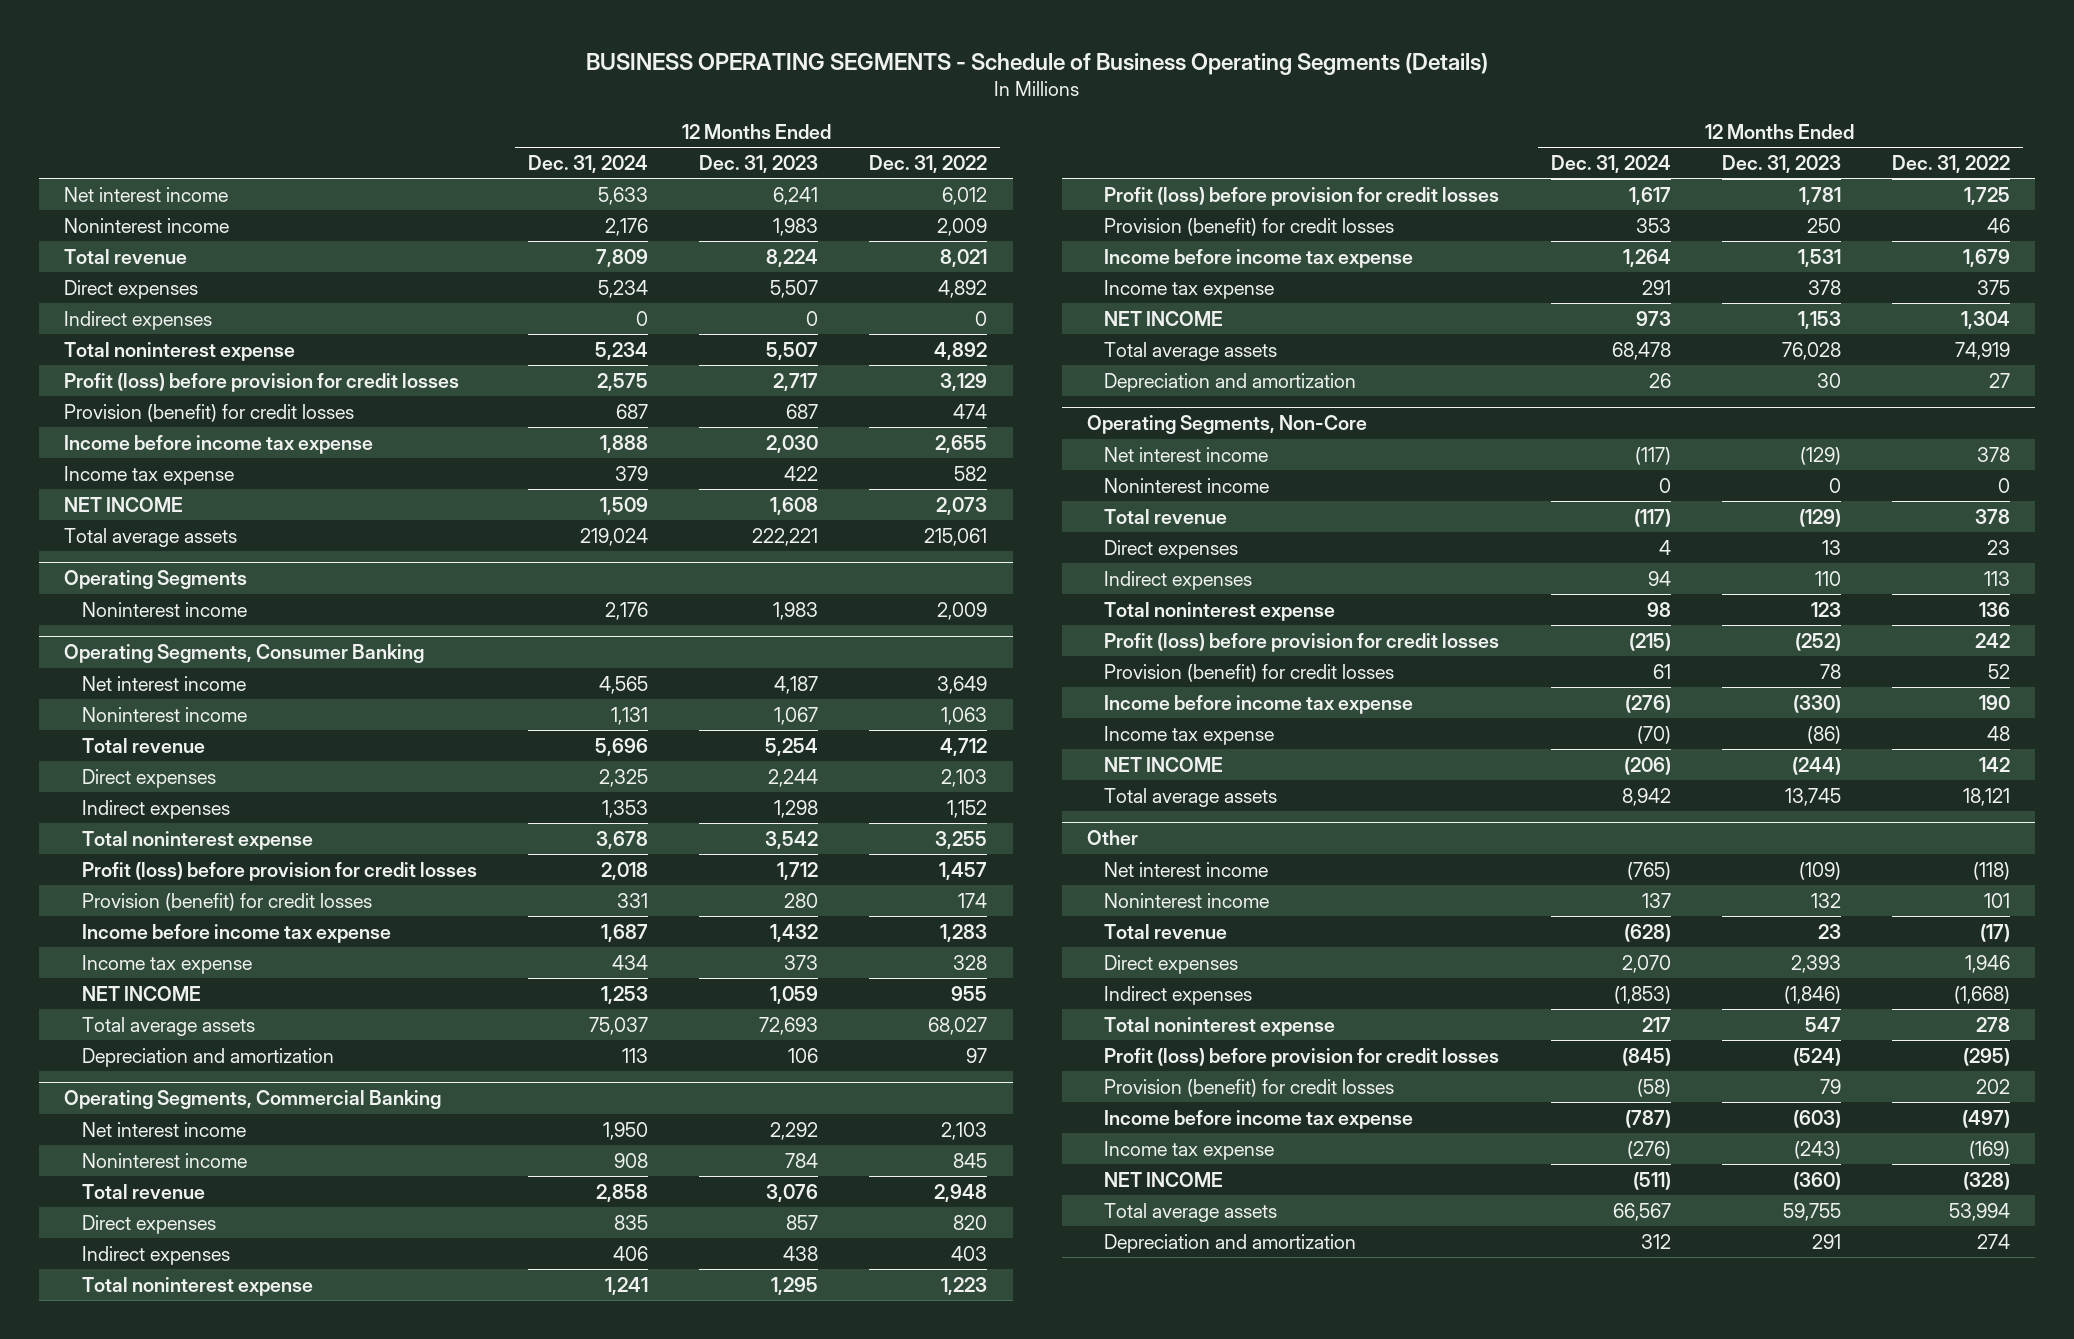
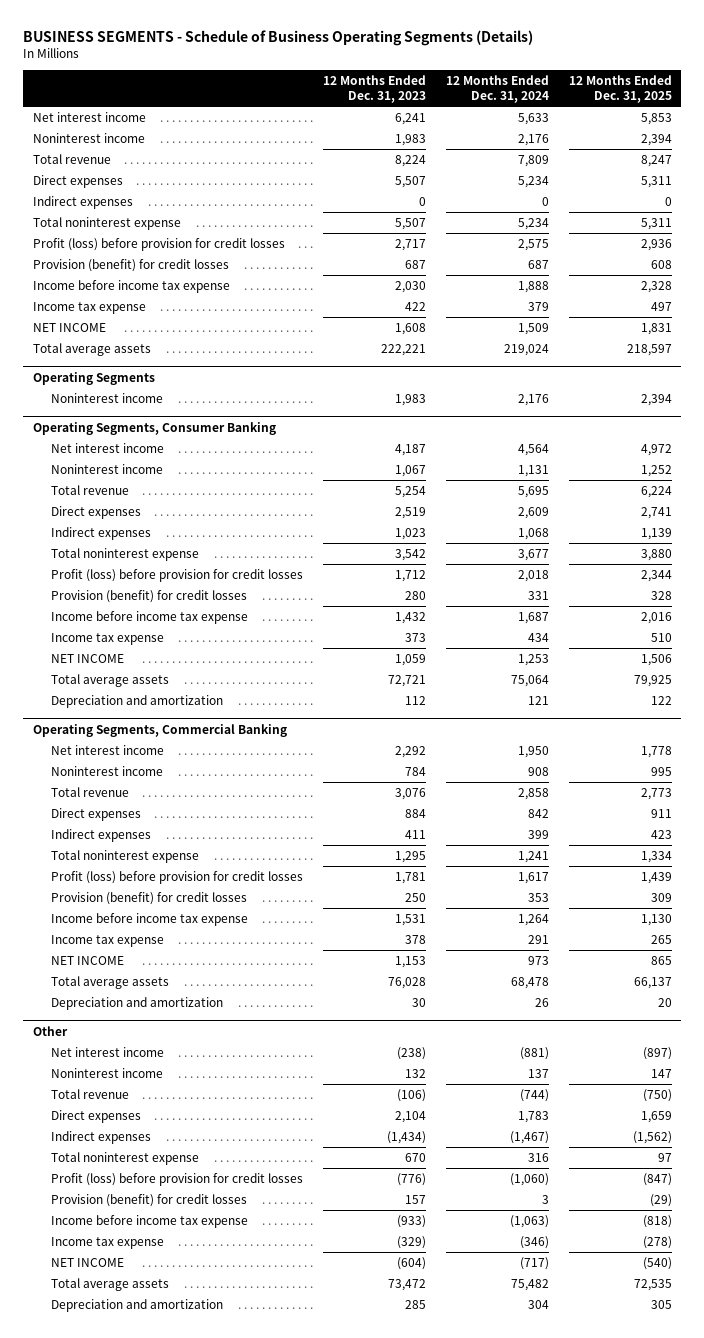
[586,52,1489,75] BUSINESS OPERATING SEGMENTS - Schedule of Business Operating Segments (Details) -> [22,29,533,46] BUSINESS SEGMENTS - Schedule of Business Operating Segments (Details)
[868,154,987,173] Dec. 31, 2022 -> none
none -> [568,74,672,104] 12 Months Ended Dec. 31, 2025
[598,675,648,694] 4,565 -> [517,443,549,456] 4,564
[594,737,648,756] 5,696 -> [517,485,549,498] 5,695
[598,768,648,787] 2,325 -> [517,506,549,519] 2,609
[767,768,818,787] 2,244 -> [395,506,427,519] 2,519
[601,799,648,818] 1,353 -> [517,527,549,540] 1,068
[773,799,818,818] 1,298 -> [395,527,427,540] 1,023
[595,830,648,849] 3,678 -> [517,548,549,561] 3,677
[588,1016,648,1035] 75,037 -> [510,674,549,687] 75,064
[758,1016,818,1035] 72,693 -> [388,674,427,687] 72,721
[621,1047,648,1063] 113 -> [527,695,549,705] 121
[787,1047,818,1063] 106 -> [405,695,427,705] 112
[613,1214,648,1230] 835 -> [527,808,549,818] 842
[785,1214,818,1230] 857 -> [405,808,427,818] 884
[612,1245,648,1261] 406 -> [527,829,549,839] 399
[782,1245,818,1261] 438 -> [405,829,427,839] 411
[1087,415,1368,435] Operating Segments, Non-Core -> none
[1104,446,1269,462] Net interest income -> none
[1104,477,1270,493] Noninterest income -> none
[1104,508,1228,524] Total revenue -> none
[1104,539,1239,559] Direct expenses -> none
[1104,570,1253,590] Indirect expenses -> none
[1104,601,1336,621] Total noninterest expense -> none
[1104,632,1500,652] Profit (loss) before provision for credit losses -> none
[1104,663,1395,682] Provision (benefit) for credit losses -> none
[1104,694,1414,714] Income before income tax expense -> none
[1104,725,1275,745] Income tax expense -> none
[1104,756,1224,772] NET INCOME -> none
[1104,787,1278,807] Total average assets -> none
[1626,861,1671,880] (765) -> [519,1046,549,1060] (881)
[1798,861,1841,880] (109) -> [397,1046,427,1060] (238)
[1623,923,1671,942] (628) -> [519,1088,549,1102] (744)
[1817,923,1841,939] 23 -> [397,1088,427,1102] (106)
[1621,954,1671,973] 2,070 -> [517,1110,549,1123] 1,783
[1790,954,1841,973] 2,393 -> [395,1110,427,1123] 2,104
[1613,985,1671,1004] (1,853) -> [509,1130,549,1144] (1,467)
[1783,985,1841,1004] (1,846) -> [387,1130,427,1144] (1,434)
[1641,1016,1671,1032] 217 -> [527,1152,549,1162] 316
[1804,1016,1841,1032] 547 -> [405,1152,427,1162] 670
[1621,1047,1671,1066] (845) -> [509,1172,549,1186] (1,060)
[1792,1047,1841,1066] (524) -> [397,1172,427,1186] (776)
[1636,1078,1671,1097] (58) -> [541,1194,549,1204] 3
[1819,1078,1841,1094] 79 -> [405,1194,427,1204] 157
[1624,1109,1671,1128] (787) -> [509,1214,549,1228] (1,063)
[1792,1109,1841,1128] (603) -> [397,1214,427,1228] (933)
[1626,1140,1671,1159] (276) -> [519,1235,549,1249] (346)
[1793,1140,1841,1159] (243) -> [397,1235,427,1249] (329)
[1632,1171,1671,1190] (511) -> [519,1256,549,1270] (717)
[1792,1171,1841,1190] (360) -> [397,1256,427,1270] (604)
[1612,1202,1671,1221] 66,567 -> [510,1278,549,1291] 75,482
[1782,1202,1841,1221] 59,755 -> [388,1278,427,1291] 73,472
[1640,1233,1671,1249] 312 -> [527,1299,549,1309] 304
[1811,1233,1841,1249] 291 -> [405,1299,427,1309] 285

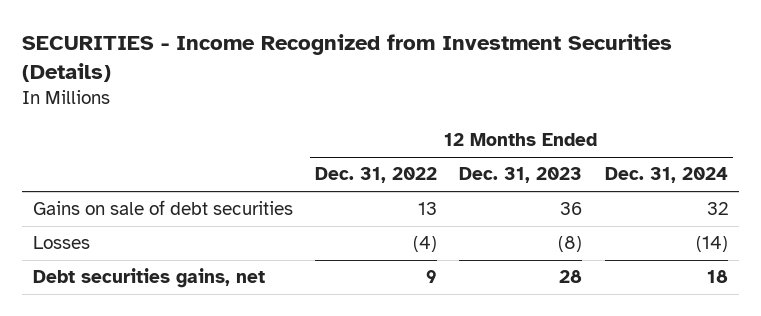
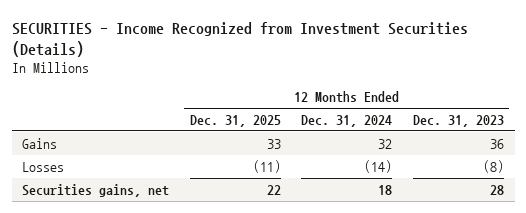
[315,167,438,184] Dec. 31, 2022 -> none
none -> [189,114,281,127] Dec. 31, 2025
[32,200,293,216] Gains on sale of debt securities -> [21,137,57,149] Gains
[32,268,265,289] Debt securities gains, net -> [21,183,169,197] Securities gains, net

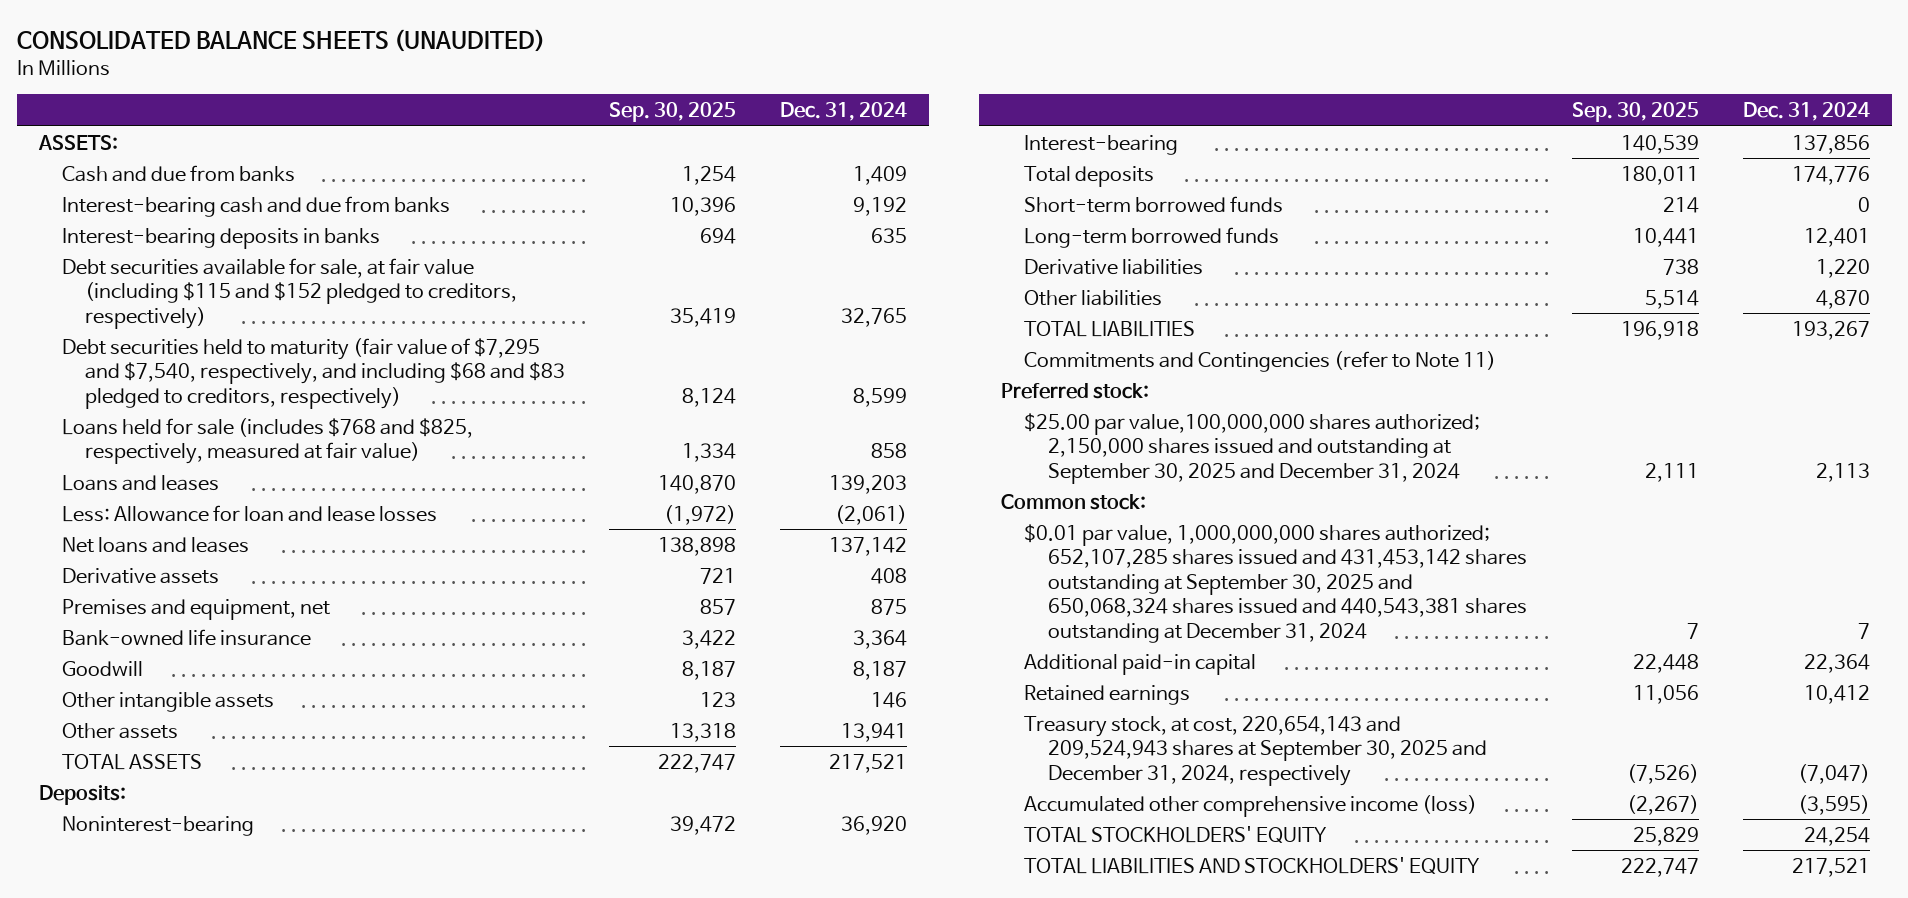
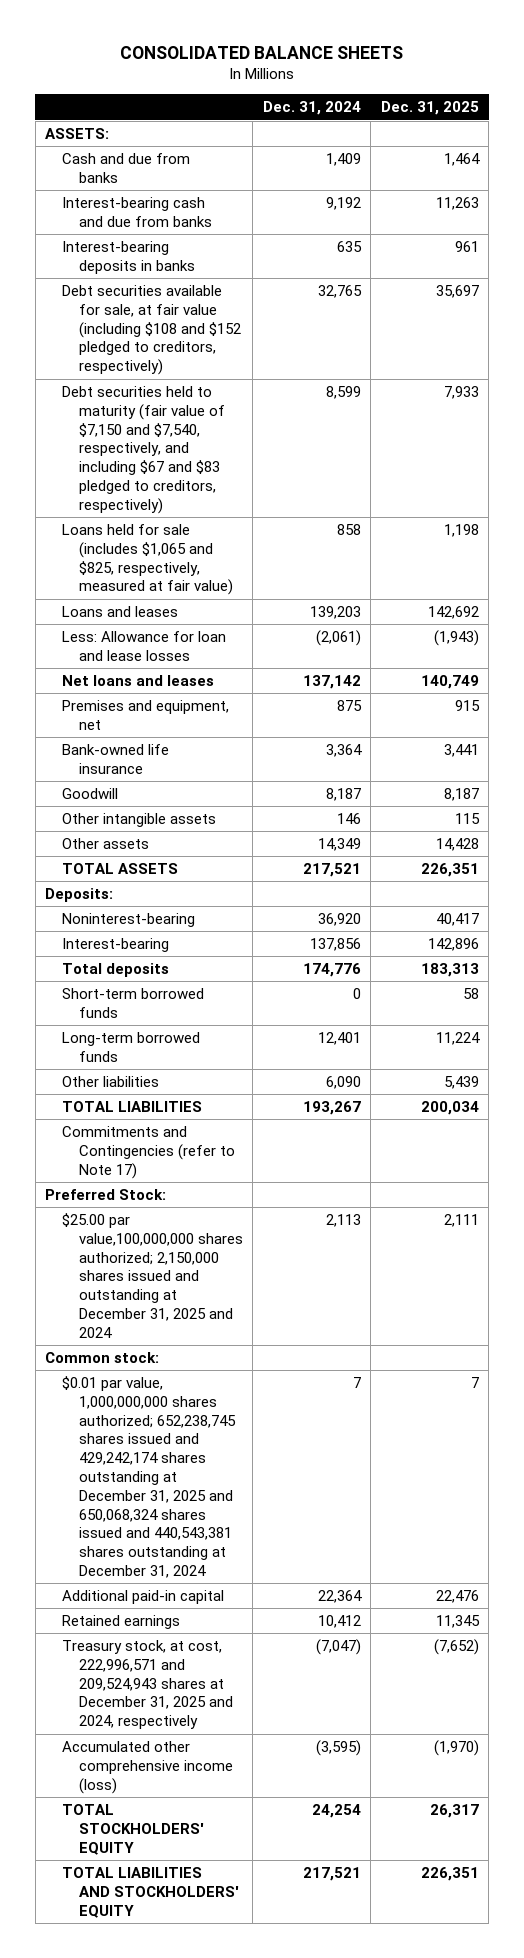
[16,28,545,52] CONSOLIDATED BALANCE SHEETS (UNAUDITED) -> [120,45,404,59] CONSOLIDATED BALANCE SHEETS
[609,102,737,123] Sep. 30, 2025 -> none
none -> [380,101,479,116] Dec. 31, 2025
[61,257,518,329] Debt securities available for sale, at fair value (including $115 and $152 pledged to creditors, respectively) -> [62,285,241,376] Debt securities available for sale, at fair value (including $108 and $152 pledged to creditors, respectively)
[61,337,566,409] Debt securities held to maturity (fair value of $7,295 and $7,540, respectively, and including $68 and $83 pledged to creditors, respectively) -> [62,386,225,514] Debt securities held to maturity (fair value of $7,150 and $7,540, respectively, and including $67 and $83 pledged to creditors, respectively)
[61,417,473,465] Loans held for sale (includes $768 and $825, respectively, measured at fair value) -> [62,524,233,596] Loans held for sale (includes $1,065 and $825, respectively, measured at fair value)
[61,567,219,584] Derivative assets -> none
[841,722,908,742] 13,941 -> [317,838,361,852] 14,349
[1024,258,1204,275] Derivative liabilities -> none
[1815,289,1870,309] 4,870 -> [325,1076,361,1090] 6,090
[1024,350,1497,372] Commitments and Contingencies (refer to Note 11) -> [62,1126,235,1179] Commitments and Contingencies (refer to Note 17)
[1001,382,1150,399] Preferred stock: -> [45,1189,167,1201] Preferred Stock:
[1024,412,1481,484] $25.00 par value,100,000,000 shares authorized; 2,150,000 shares issued and outstanding at September 30, 2025 and December 31, 2024 -> [62,1213,243,1338] $25.00 par value,100,000,000 shares authorized; 2,150,000 shares issued and outstanding at December 31, 2025 and 2024
[1024,523,1527,643] $0.01 par value, 1,000,000,000 shares authorized; 652,107,285 shares issued and 431,453,142 shares outstanding at September 30, 2025 and 650,068,324 shares issued and 440,543,381 shares outstanding at December 31, 2024 -> [62,1376,236,1578] $0.01 par value, 1,000,000,000 shares authorized; 652,238,745 shares issued and 429,242,174 shares outstanding at December 31, 2025 and 650,068,324 shares issued and 440,543,381 shares outstanding at December 31, 2024
[1024,715,1487,786] Treasury stock, at cost, 220,654,143 and 209,524,943 shares at September 30, 2025 and December 31, 2024, respectively -> [62,1640,233,1730] Treasury stock, at cost, 222,996,571 and 209,524,943 shares at December 31, 2025 and 2024, respectively

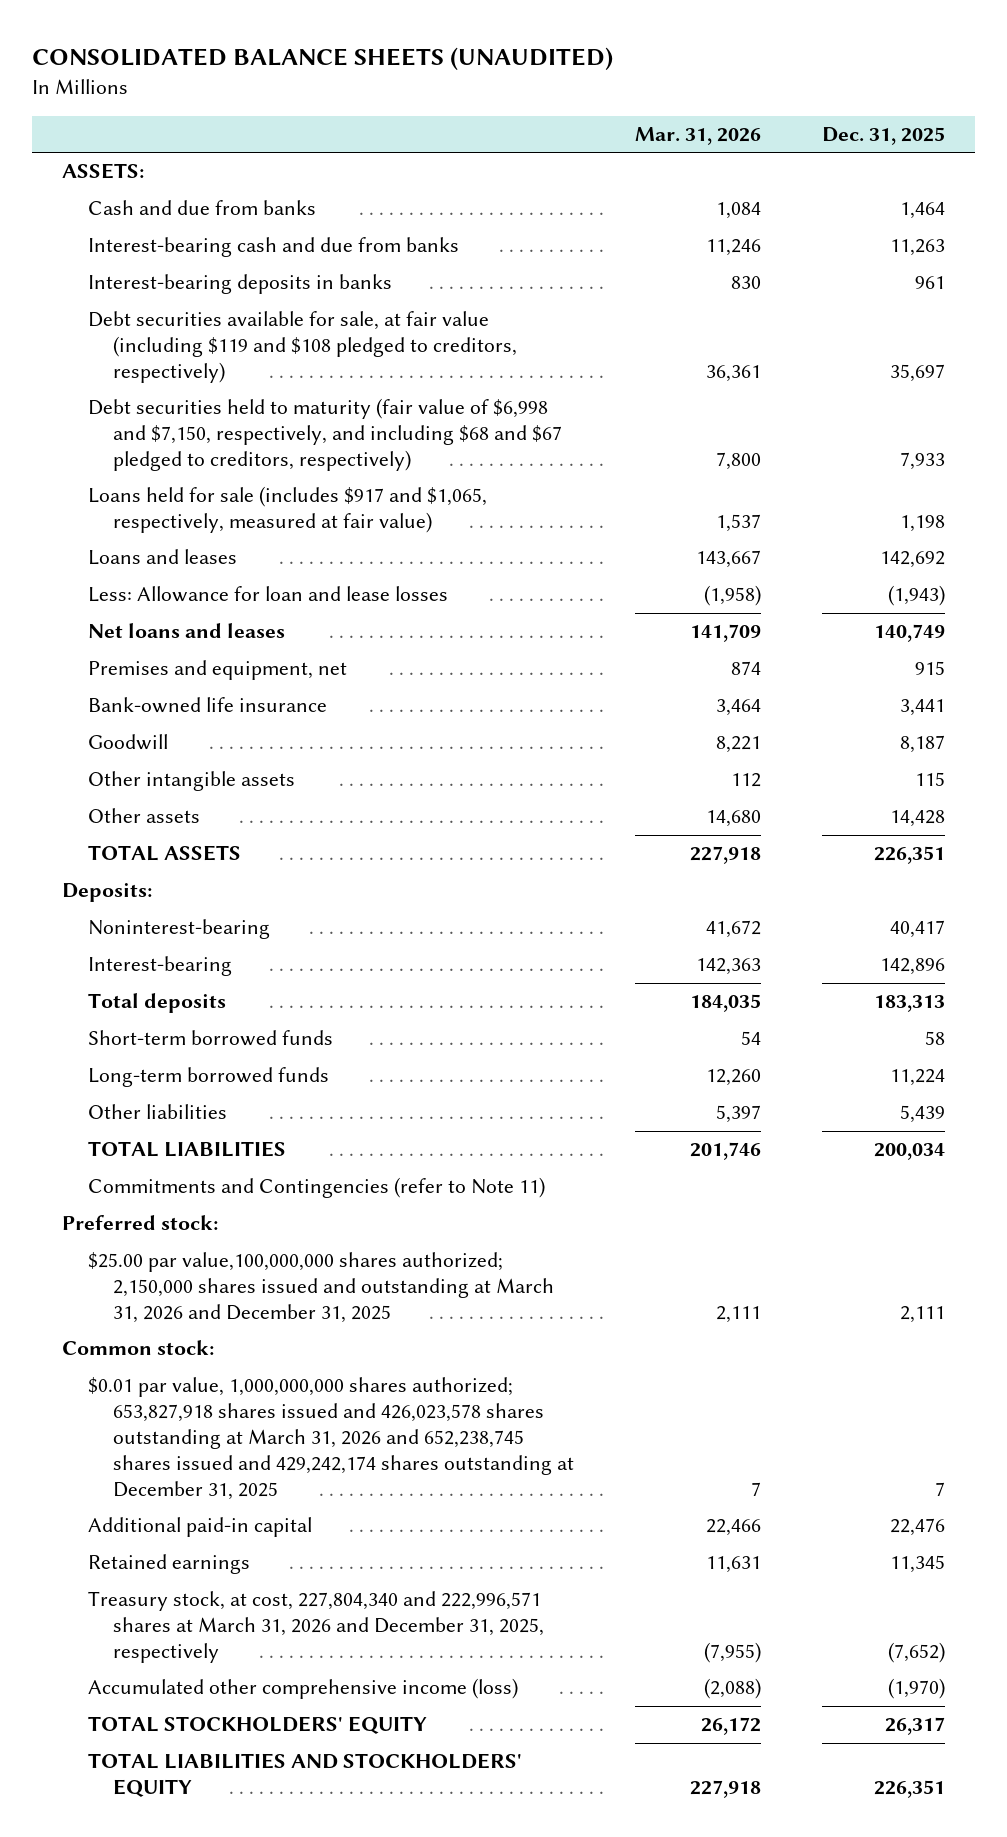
[120,45,404,59] CONSOLIDATED BALANCE SHEETS -> [31,47,613,71] CONSOLIDATED BALANCE SHEETS (UNAUDITED)
[262,101,361,116] Dec. 31, 2024 -> none
none -> [634,127,761,146] Mar. 31, 2026
[62,285,241,376] Debt securities available for sale, at fair value (including $108 and $152 pledged to creditors, respectively) -> [87,311,517,383] Debt securities available for sale, at fair value (including $119 and $108 pledged to creditors, respectively)
[62,386,225,514] Debt securities held to maturity (fair value of $7,150 and $7,540, respectively, and including $67 and $83 pledged to creditors, respectively) -> [87,398,562,471] Debt securities held to maturity (fair value of $6,998 and $7,150, respectively, and including $68 and $67 pledged to creditors, respectively)
[62,524,233,596] Loans held for sale (includes $1,065 and $825, respectively, measured at fair value) -> [87,486,487,534] Loans held for sale (includes $917 and $1,065, respectively, measured at fair value)
[62,1126,235,1179] Commitments and Contingencies (refer to Note 17) -> [87,1177,545,1199] Commitments and Contingencies (refer to Note 11)
[45,1189,167,1201] Preferred Stock: -> [62,1215,219,1231] Preferred stock:
[62,1213,243,1338] $25.00 par value,100,000,000 shares authorized; 2,150,000 shares issued and outstanding at December 31, 2025 and 2024 -> [87,1252,554,1323] $25.00 par value,100,000,000 shares authorized; 2,150,000 shares issued and outstanding at March 31, 2026 and December 31, 2025
[62,1376,236,1578] $0.01 par value, 1,000,000,000 shares authorized; 652,238,745 shares issued and 429,242,174 shares outstanding at December 31, 2025 and 650,068,324 shares issued and 440,543,381 shares outstanding at December 31, 2024 -> [87,1377,574,1500] $0.01 par value, 1,000,000,000 shares authorized; 653,827,918 shares issued and 426,023,578 shares outstanding at March 31, 2026 and 652,238,745 shares issued and 429,242,174 shares outstanding at December 31, 2025
[62,1640,233,1730] Treasury stock, at cost, 222,996,571 and 209,524,943 shares at December 31, 2025 and 2024, respectively -> [87,1591,544,1663] Treasury stock, at cost, 227,804,340 and 222,996,571 shares at March 31, 2026 and December 31, 2025, respectively

